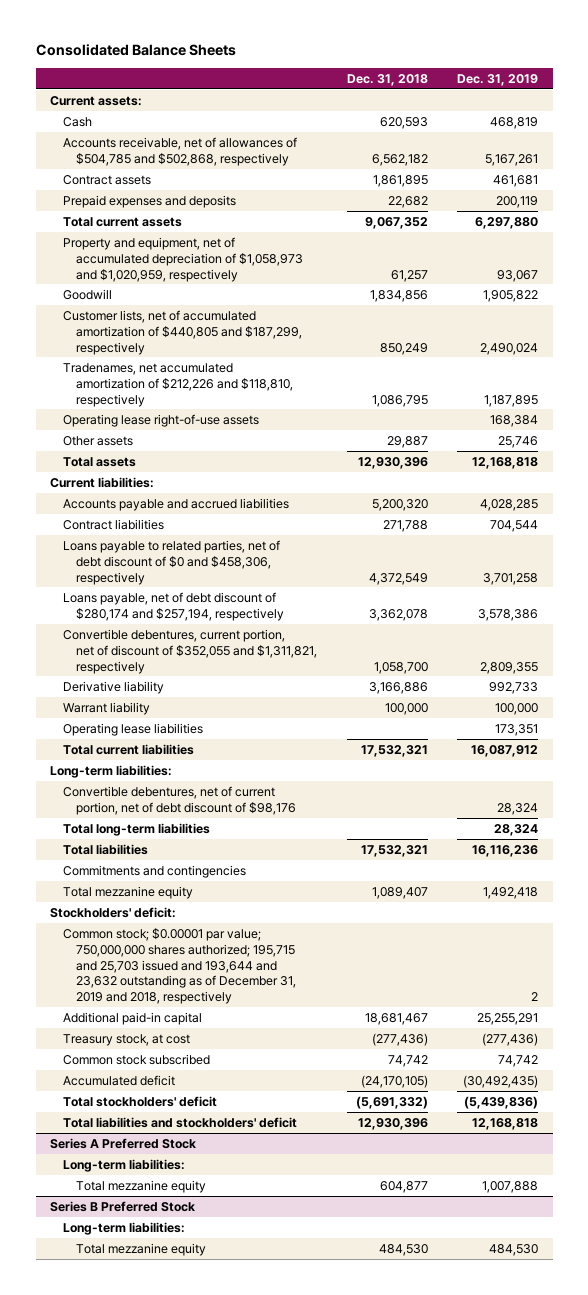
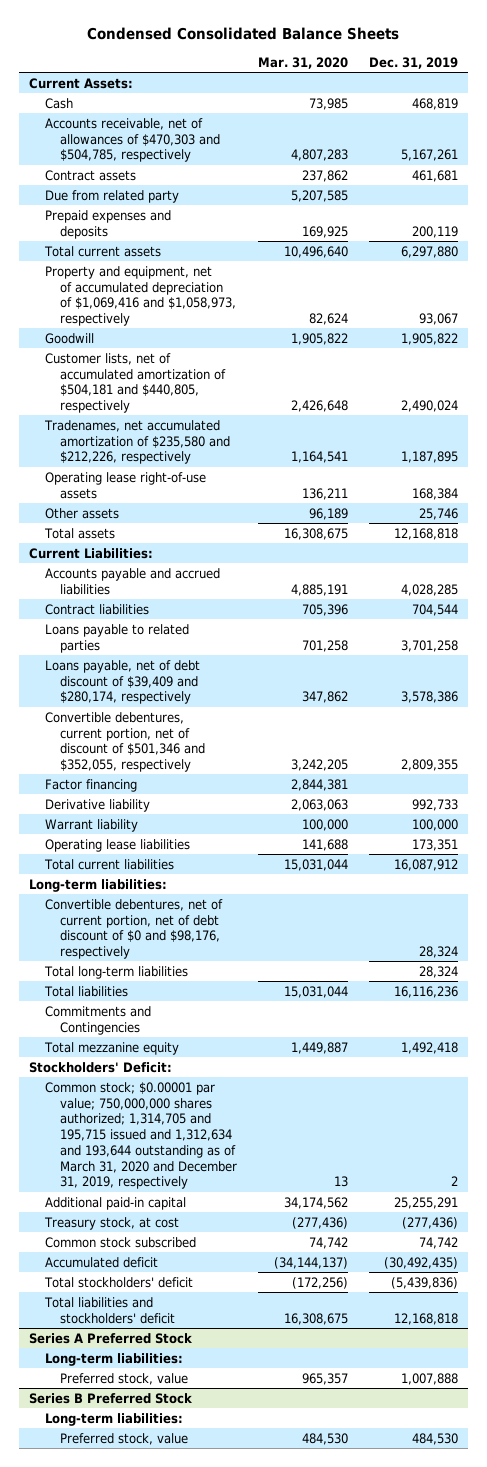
[35,44,236,57] Consolidated Balance Sheets -> [87,27,400,41] Condensed Consolidated Balance Sheets
[346,73,428,86] Dec. 31, 2018 -> none
none -> [257,57,348,70] Mar. 31, 2020
[50,95,143,106] Current assets: -> [29,77,134,89] Current Assets:
[63,136,298,166] Accounts receivable, net of allowances of $504,785 and $502,868, respectively -> [44,117,221,163] Accounts receivable, net of allowances of $470,303 and $504,785, respectively
none -> [44,189,179,203] Due from related party
[63,236,304,282] Property and equipment, net of accumulated depreciation of $1,058,973 and $1,020,959, respectively -> [44,265,237,327] Property and equipment, net of accumulated depreciation of $1,069,416 and $1,058,973, respectively
[63,309,303,355] Customer lists, net of accumulated amortization of $440,805 and $187,299, respectively -> [44,352,227,414] Customer lists, net of accumulated amortization of $504,181 and $440,805, respectively
[63,362,294,407] Tradenames, net accumulated amortization of $212,226 and $118,810, respectively -> [43,419,231,465] Tradenames, net accumulated amortization of $235,580 and $212,226, respectively
[50,476,155,488] Current liabilities: -> [29,547,154,559] Current Liabilities:
[63,591,285,621] Loans payable, net of debt discount of $280,174 and $257,194, respectively -> none
none -> [44,623,189,653] Loans payable to related parties
[63,539,281,585] Loans payable to related parties, net of debt discount of $0 and $458,306, respectively -> [44,659,200,705] Loans payable, net of debt discount of $39,409 and $280,174, respectively
[482,572,538,585] 3,701,258 -> [400,691,458,704] 3,578,386
[63,628,318,674] Convertible debentures, current portion, net of discount of $352,055 and $1,311,821, respectively -> [44,711,206,773] Convertible debentures, current portion, net of discount of $501,346 and $352,055, respectively
none -> [44,778,137,792] Factor financing
[63,785,297,815] Convertible debentures, net of current portion, net of debt discount of $98,176 -> [44,898,223,960] Convertible debentures, net of current portion, net of debt discount of $0 and $98,176, respectively
[63,864,247,878] Commitments and contingencies -> [44,1005,151,1035] Commitments and Contingencies
[50,906,177,918] Stockholders' deficit: -> [29,1061,173,1073] Stockholders' Deficit:
[63,927,297,1005] Common stock; $0.00001 par value; 750,000,000 shares authorized; 195,715 and 25,703 issued and 193,644 and 23,632 outstanding as of December 31, 2019 and 2018, respectively -> [44,1081,238,1190] Common stock; $0.00001 par value; 750,000,000 shares authorized; 1,314,705 and 195,715 issued and 1,312,634 and 193,644 outstanding as of March 31, 2020 and December 31, 2019, respectively
[76,1179,207,1193] Total mezzanine equity -> [60,1372,189,1385] Preferred stock, value
[76,1242,207,1256] Total mezzanine equity -> [60,1432,189,1445] Preferred stock, value

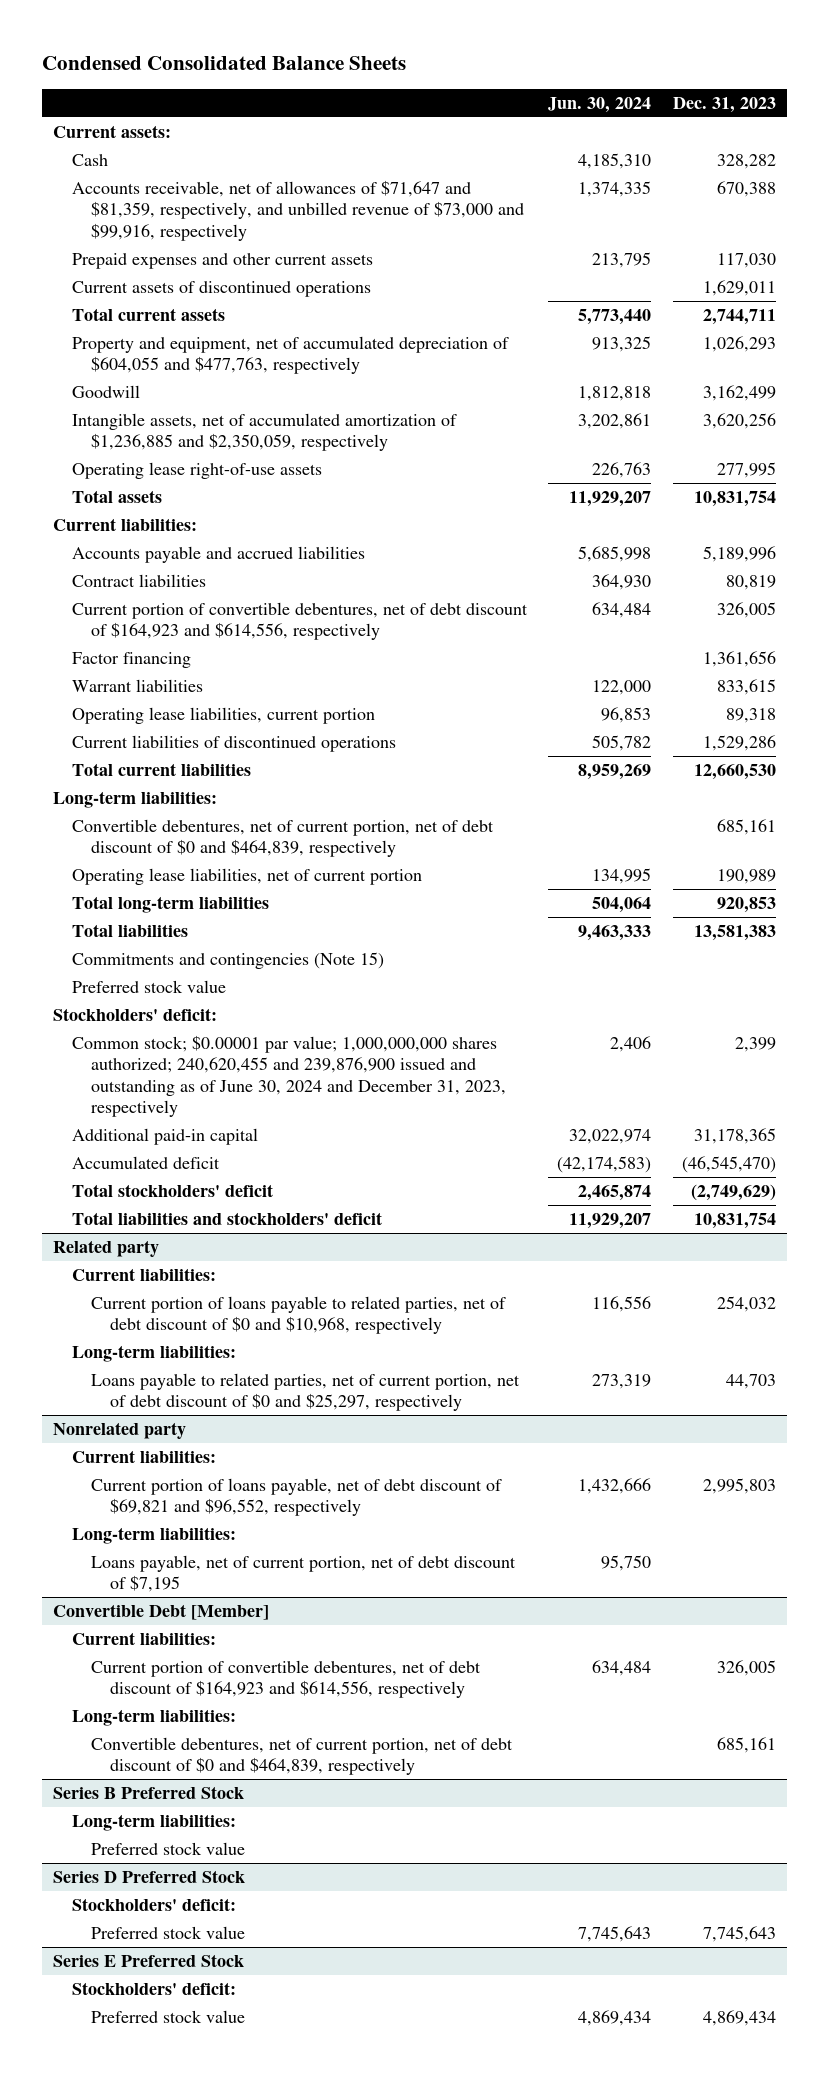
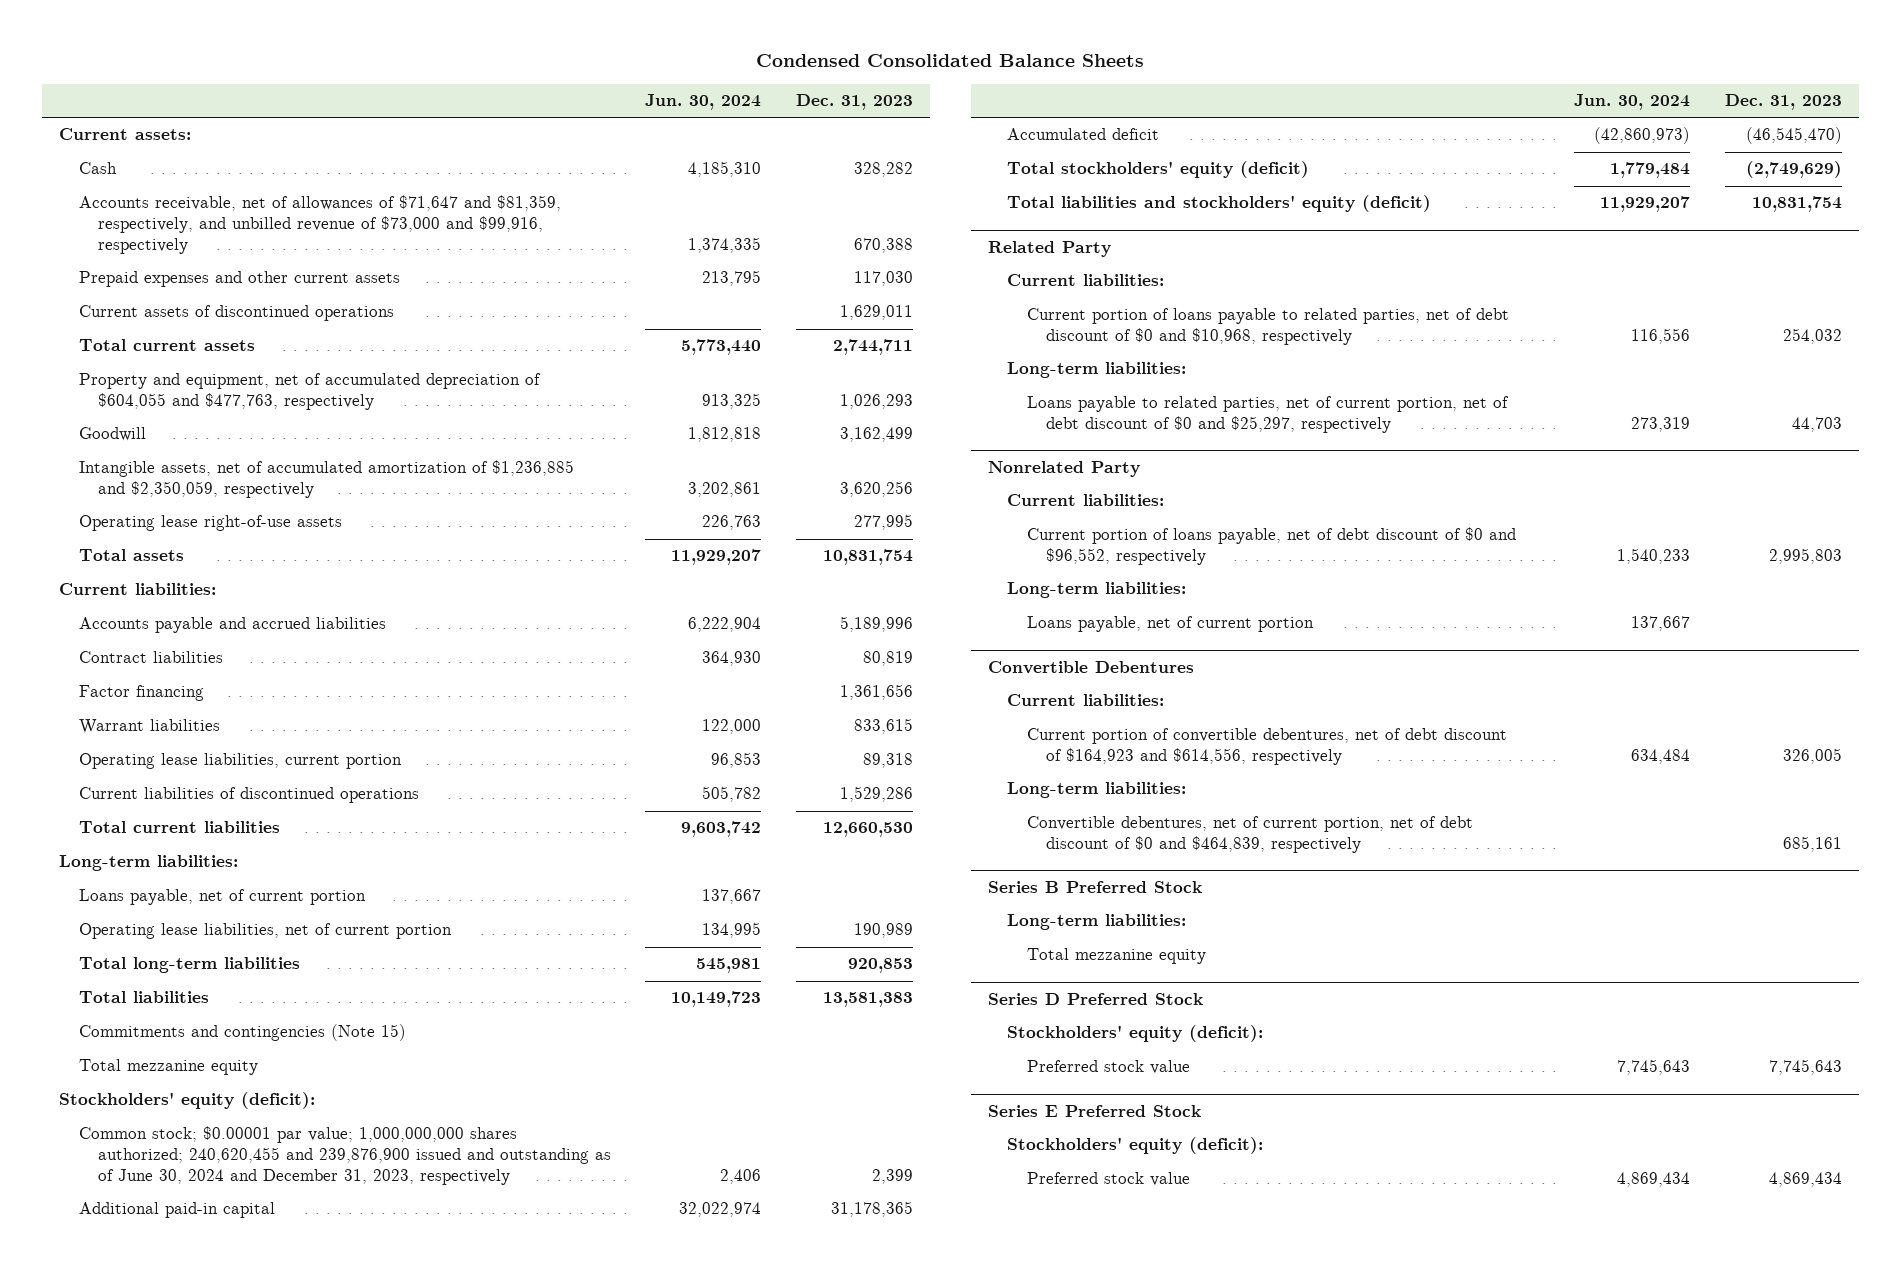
[578,546,652,563] 5,685,998 -> [688,617,762,633] 6,222,904
[71,602,528,641] Current portion of convertible debentures, net of debt discount of $164,923 and $614,556, respectively -> none
[578,764,652,781] 8,959,269 -> [681,821,762,838] 9,603,742
[71,819,494,858] Convertible debentures, net of current portion, net of debt discount of $0 and $464,839, respectively -> none
none -> [78,889,366,906] Loans payable, net of current portion
[592,897,652,914] 504,064 -> [696,958,762,974] 545,981
[578,925,652,942] 9,463,333 -> [671,991,762,1008] 10,149,723
[71,980,226,994] Preferred stock value -> [78,1059,258,1076] Total mezzanine equity
[52,1008,217,1022] Stockholders' deficit: -> [59,1092,316,1110] Stockholders' equity (deficit):
[557,1156,652,1174] (42,174,583) -> [1594,127,1691,145] (42,860,973)
[71,1184,273,1198] Total stockholders' deficit -> [1007,161,1310,179] Total stockholders' equity (deficit)
[578,1185,652,1202] 2,465,874 -> [1610,162,1691,179] 1,779,484
[71,1212,382,1226] Total liabilities and stockholders' deficit -> [1007,195,1432,213] Total liabilities and stockholders' equity (deficit)
[52,1240,159,1258] Related party -> [988,240,1112,257] Related Party
[52,1422,186,1440] Nonrelated party -> [988,460,1141,477] Nonrelated Party
[90,1478,502,1517] Current portion of loans payable, net of debt discount of $69,821 and $96,552, respectively -> [1026,527,1516,566] Current portion of loans payable, net of debt discount of $0 and $96,552, respectively
[578,1478,652,1495] 1,432,666 -> [1617,548,1691,565] 1,540,233
[90,1555,516,1593] Loans payable, net of current portion, net of debt discount of $7,195 -> [1026,616,1314,633] Loans payable, net of current portion
[601,1555,652,1572] 95,750 -> [1631,616,1691,632] 137,667
[52,1604,269,1621] Convertible Debt [Member] -> [988,660,1195,674] Convertible Debentures
[90,1842,245,1856] Preferred stock value -> [1026,948,1206,965] Total mezzanine equity
[71,1898,236,1912] Stockholders' deficit: -> [1007,1025,1264,1043] Stockholders' equity (deficit):
[71,1982,236,1996] Stockholders' deficit: -> [1007,1137,1264,1155] Stockholders' equity (deficit):

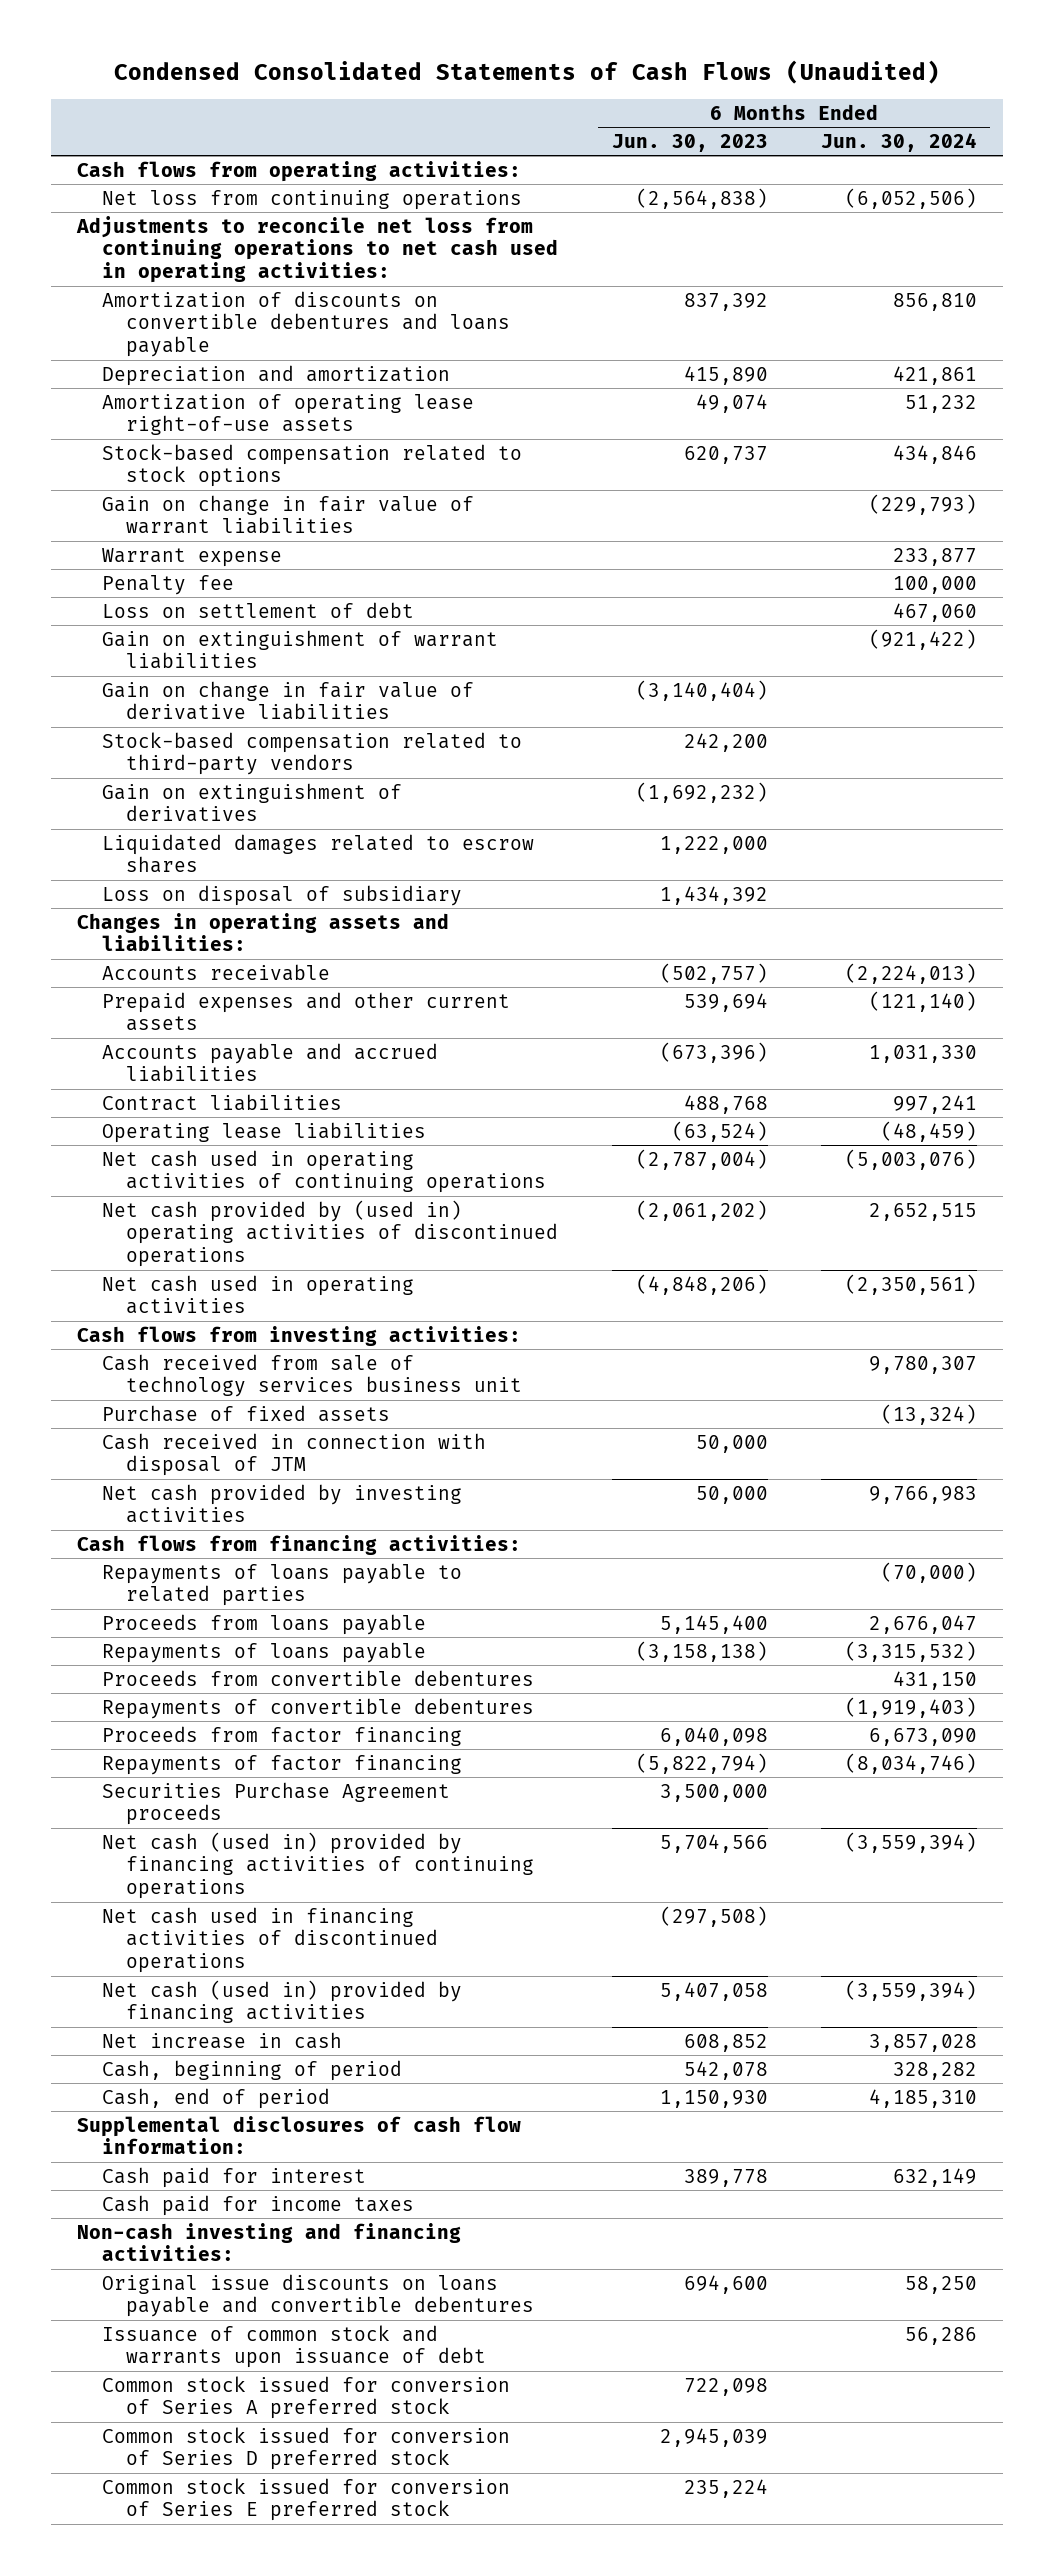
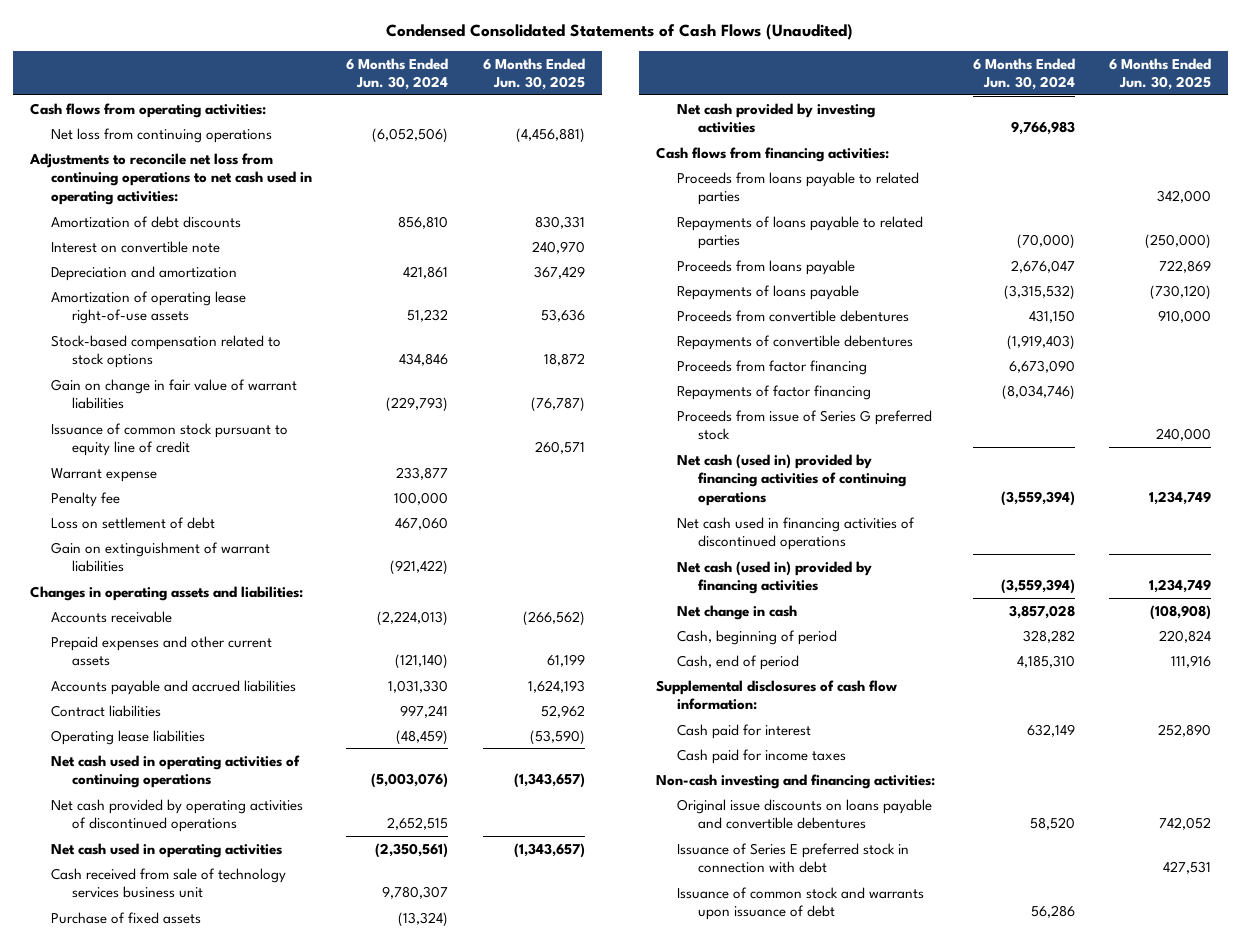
[611,133,768,152] Jun. 30, 2023 -> none
none -> [482,57,585,91] 6 Months Ended Jun. 30, 2025
[101,290,511,358] Amortization of discounts on convertible debentures and loans payable -> [51,215,242,228] Amortization of debt discounts
none -> [51,240,221,253] Interest on convertible note
none -> [51,422,289,457] Issuance of common stock pursuant to equity line of credit
[101,680,474,721] Gain on change in fair value of derivative liabilities -> none
[101,731,522,776] Stock-based compensation related to third-party vendors -> none
[101,782,402,823] Gain on extinguishment of derivatives -> none
[101,833,534,874] Liquidated damages related to escrow shares -> none
[101,884,462,906] Loss on disposal of subsidiary -> none
[101,1199,559,1268] Net cash provided by (used in) operating activities of discontinued operations -> [51,798,304,833] Net cash provided by operating activities of discontinued operations
[77,1325,522,1346] Cash flows from investing activities: -> none
[101,1432,486,1477] Cash received in connection with disposal of JTM -> none
none -> [677,171,920,206] Proceeds from loans payable to related parties
[101,1781,450,1826] Securities Purchase Agreement proceeds -> none
none -> [677,409,933,441] Proceeds from issue of Series G preferred stock
[101,2031,342,2049] Net increase in cash -> [677,604,798,620] Net change in cash
[904,2275,977,2294] 58,250 -> [1029,817,1075,831] 58,520
none -> [677,842,910,874] Issuance of Series E preferred stock in connection with debt
[101,2375,510,2420] Common stock issued for conversion of Series A preferred stock -> none
[101,2426,510,2471] Common stock issued for conversion of Series D preferred stock -> none
[101,2477,510,2522] Common stock issued for conversion of Series E preferred stock -> none

